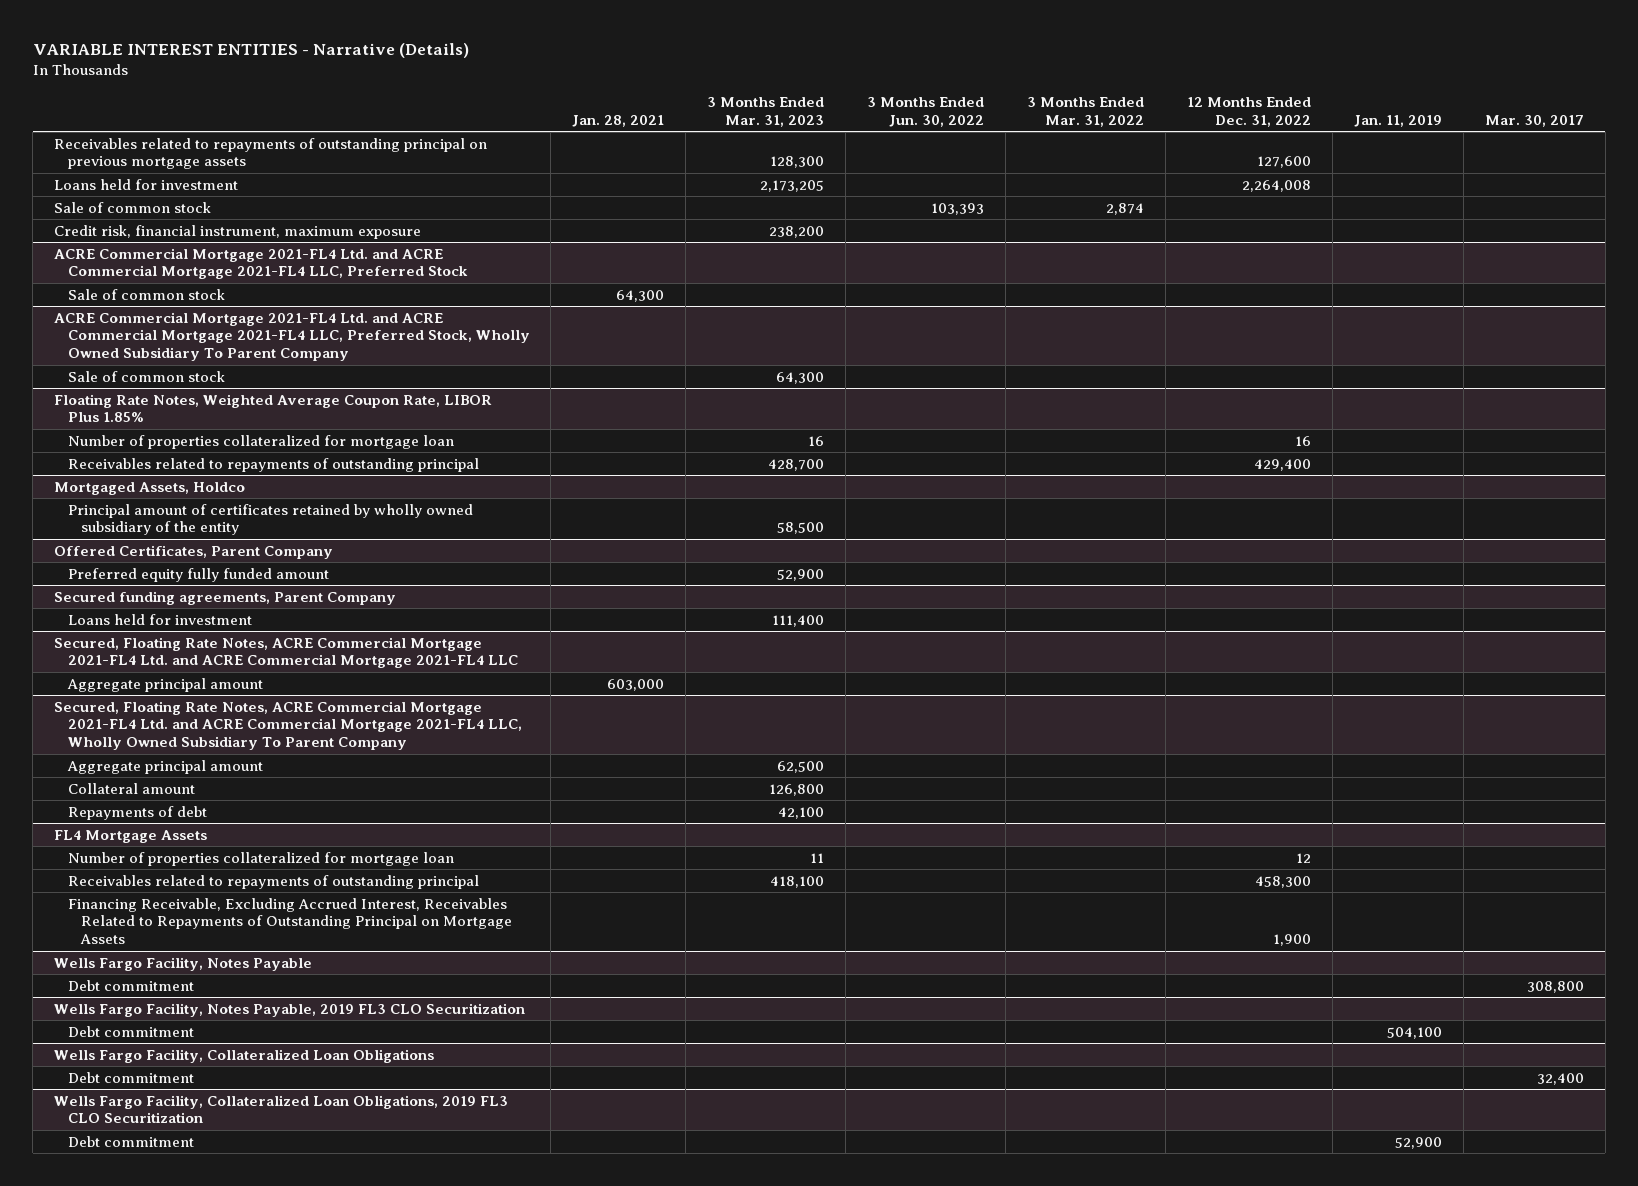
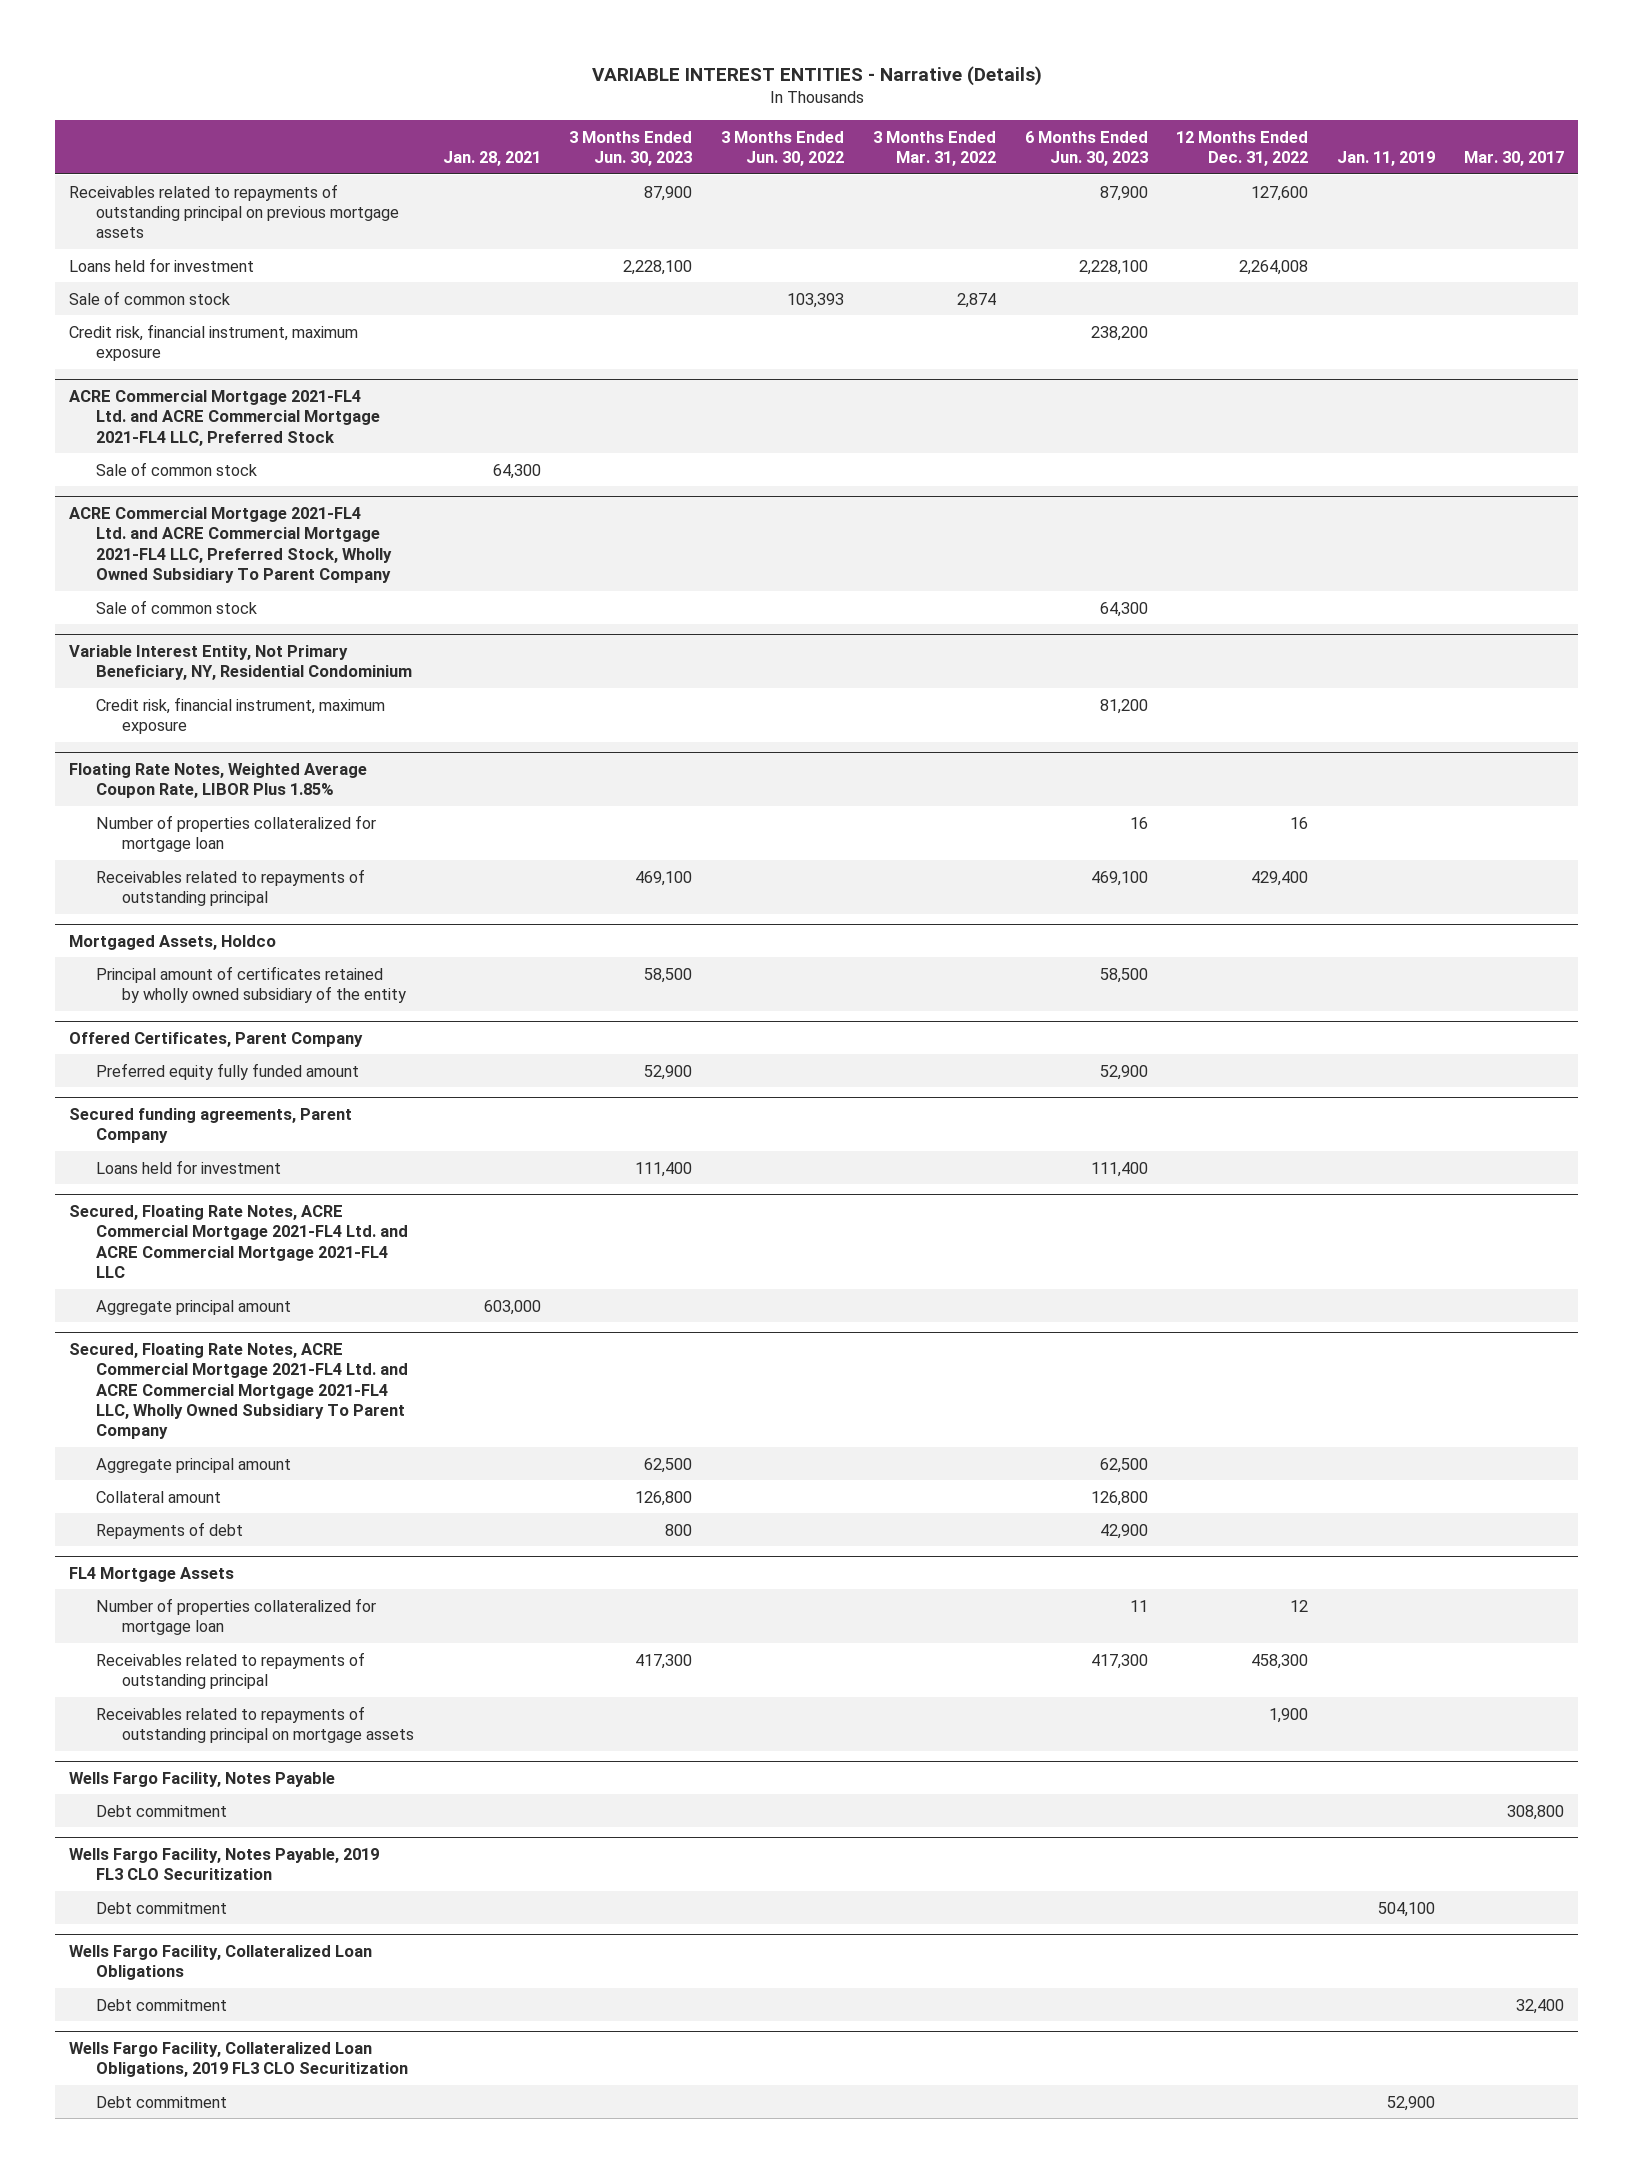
[707,96,825,127] 3 Months Ended Mar. 31, 2023 -> none
none -> [569,130,693,167] 3 Months Ended Jun. 30, 2023
none -> [1024,130,1148,167] 6 Months Ended Jun. 30, 2023
none -> [69,644,412,681] Variable Interest Entity, Not Primary Beneficiary, NY, Residential Condominium
none -> [95,696,385,734] Credit risk, financial instrument, maximum exposure
[67,897,513,945] Financing Receivable, Excluding Accrued Interest, Receivables Related to Repayments of Outstanding Principal on Mortgage Assets -> [95,1705,414,1743] Receivables related to repayments of outstanding principal on mortgage assets

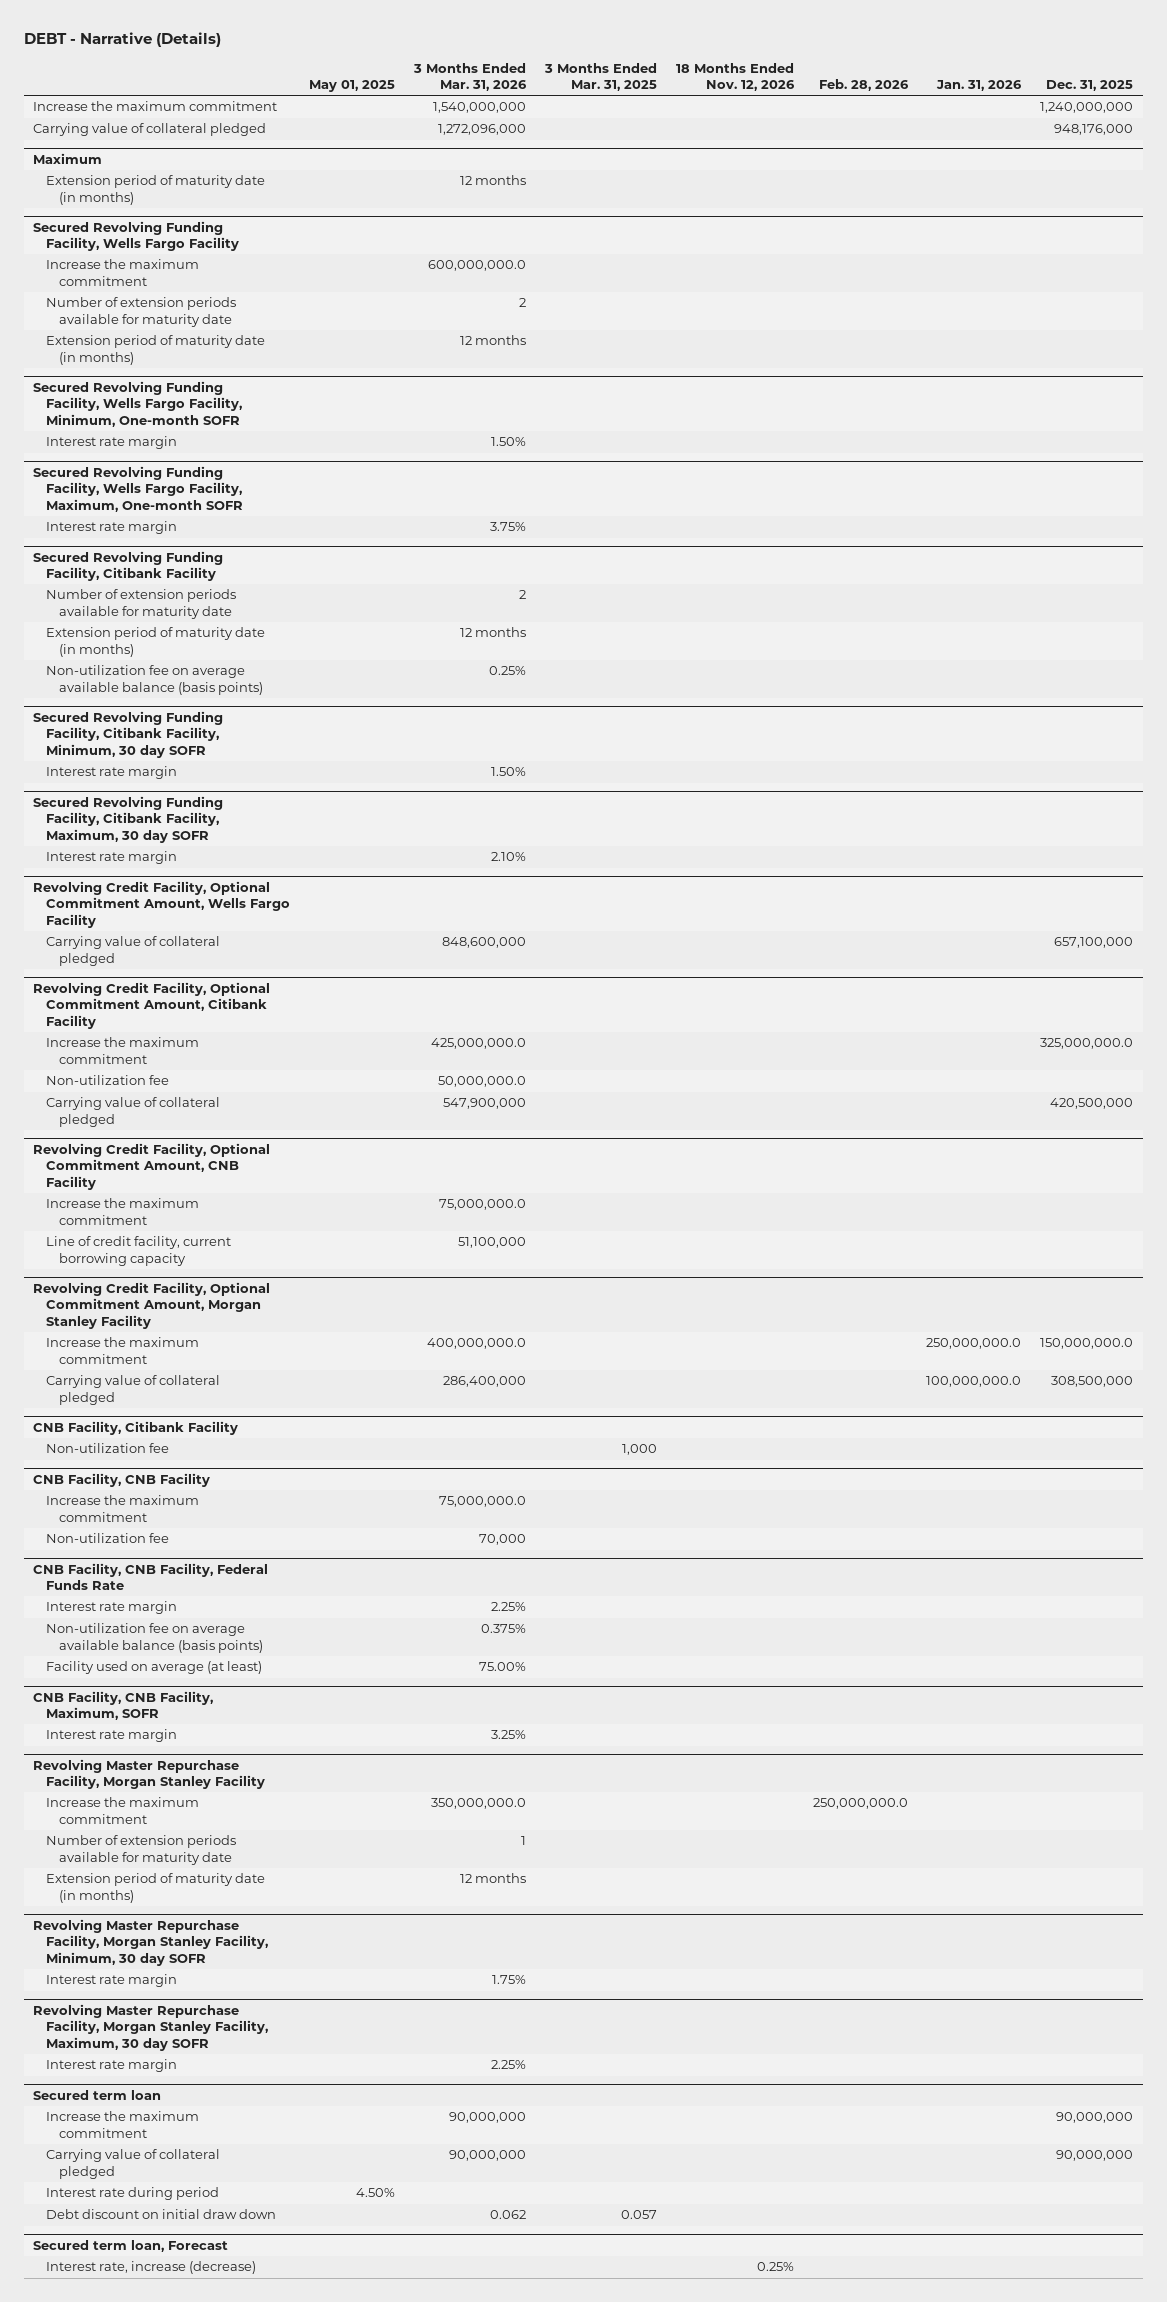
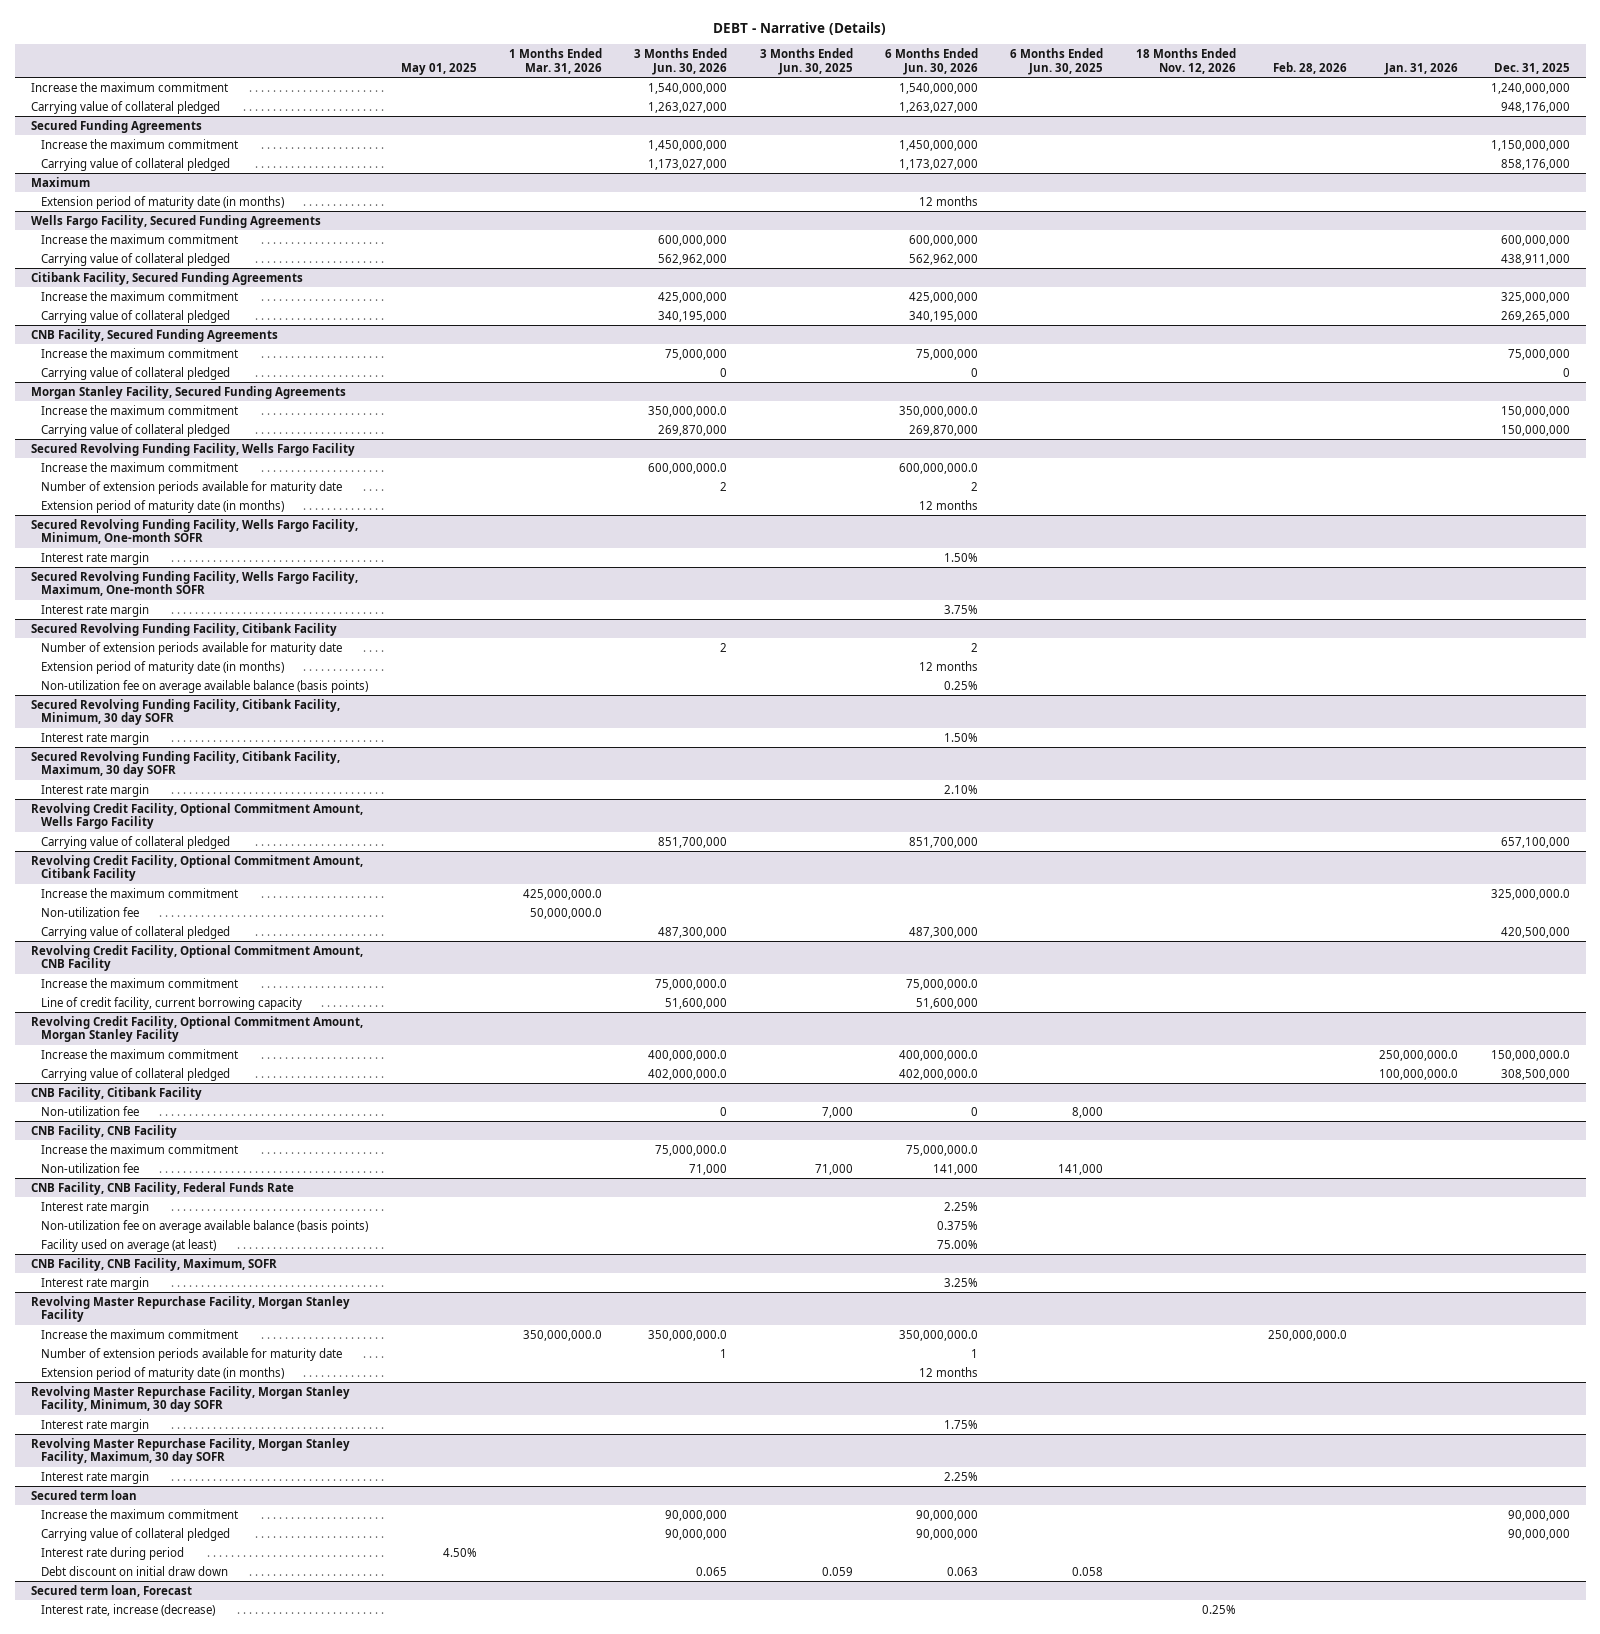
[412,62,527,92] 3 Months Ended Mar. 31, 2026 -> none
[543,62,657,92] 3 Months Ended Mar. 31, 2025 -> none
none -> [508,47,602,74] 1 Months Ended Mar. 31, 2026
none -> [634,47,728,75] 3 Months Ended Jun. 30, 2026
none -> [759,47,853,75] 3 Months Ended Jun. 30, 2025
none -> [884,47,978,75] 6 Months Ended Jun. 30, 2026
none -> [1010,47,1104,75] 6 Months Ended Jun. 30, 2025
none -> [30,119,202,133] Secured Funding Agreements
none -> [41,138,239,149] Increase the maximum commitment
none -> [41,157,231,171] Carrying value of collateral pledged
none -> [30,214,321,228] Wells Fargo Facility, Secured Funding Agreements
none -> [41,233,239,244] Increase the maximum commitment
none -> [41,252,231,266] Carrying value of collateral pledged
none -> [30,271,303,285] Citibank Facility, Secured Funding Agreements
none -> [41,290,239,301] Increase the maximum commitment
none -> [41,309,231,323] Carrying value of collateral pledged
none -> [30,328,278,342] CNB Facility, Secured Funding Agreements
none -> [41,347,239,358] Increase the maximum commitment
none -> [41,366,231,380] Carrying value of collateral pledged
none -> [30,385,346,399] Morgan Stanley Facility, Secured Funding Agreements
none -> [41,404,239,415] Increase the maximum commitment
none -> [41,423,231,437] Carrying value of collateral pledged

